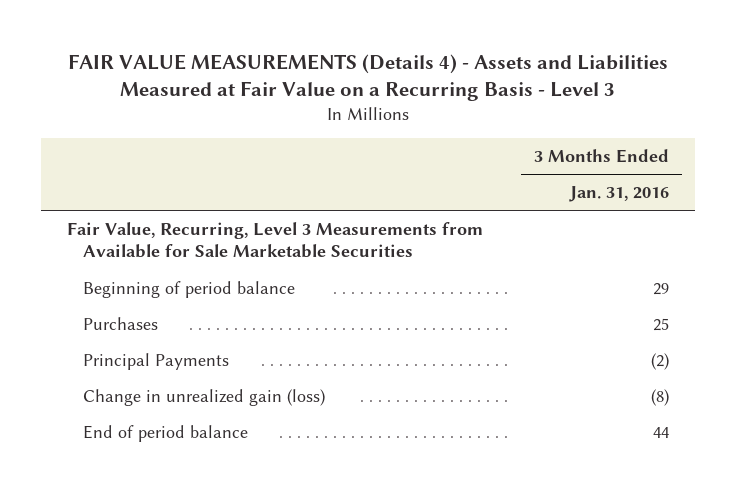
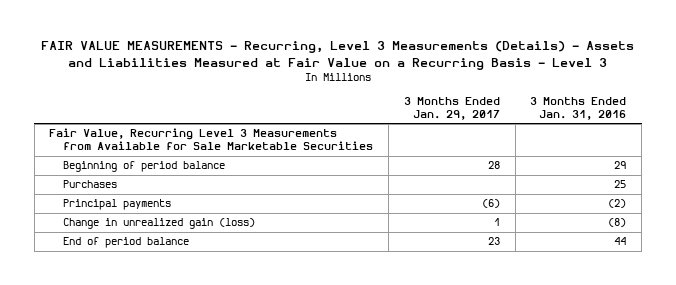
[67,53,668,102] FAIR VALUE MEASUREMENTS (Details 4) - Assets and Liabilities Measured at Fair Value on a Recurring Basis - Level 3 -> [40,41,634,70] FAIR VALUE MEASUREMENTS - Recurring, Level 3 Measurements (Details) - Assets and Liabilities Measured at Fair Value on a Recurring Basis - Level 3
none -> [403,96,500,120] 3 Months Ended Jan. 29, 2017
[66,221,483,259] Fair Value, Recurring, Level 3 Measurements from Available for Sale Marketable Securities -> [49,128,374,151] Fair Value, Recurring Level 3 Measurements from Available for Sale Marketable Securities
[83,352,230,370] Principal Payments -> [63,199,172,211] Principal payments

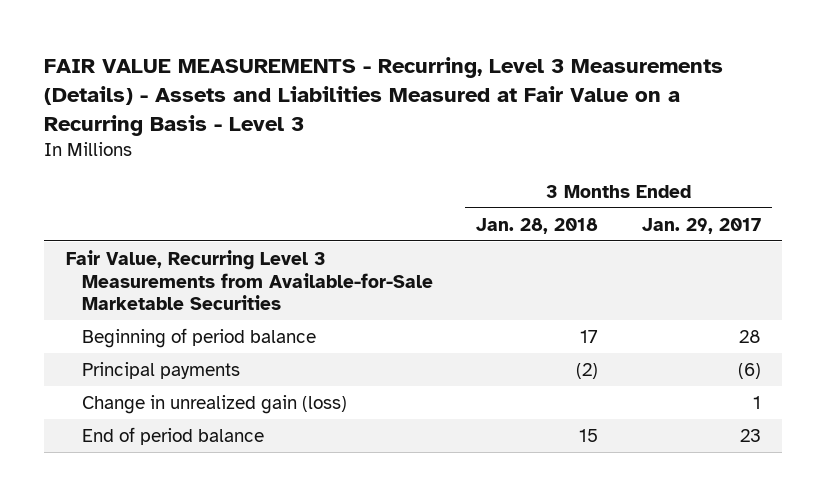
[530,96,627,120] 3 Months Ended Jan. 31, 2016 -> none
none -> [476,217,599,234] Jan. 28, 2018
[49,128,374,151] Fair Value, Recurring Level 3 Measurements from Available for Sale Marketable Securities -> [65,249,433,311] Fair Value, Recurring Level 3 Measurements from Available-for-Sale Marketable Securities
[63,180,118,189] Purchases -> none

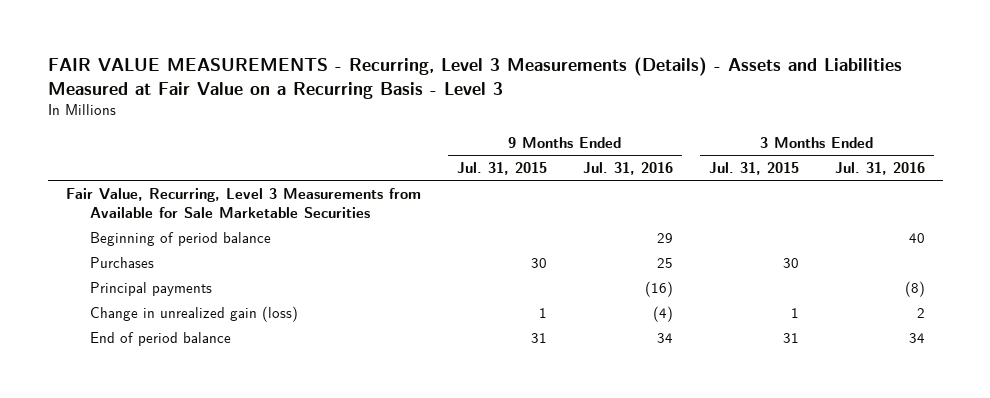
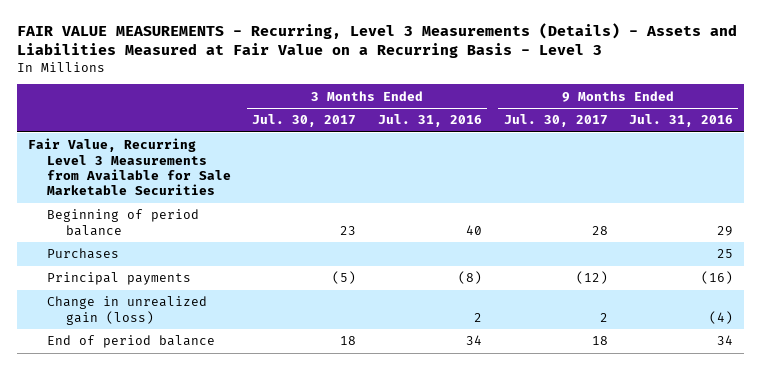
[456,162,547,176] Jul. 31, 2015 -> none
[708,162,799,176] Jul. 31, 2015 -> none
none -> [252,114,357,128] Jul. 30, 2017
none -> [503,114,608,128] Jul. 30, 2017
[65,187,421,218] Fair Value, Recurring, Level 3 Measurements from Available for Sale Marketable Securities -> [27,138,231,196] Fair Value, Recurring Level 3 Measurements from Available for Sale Marketable Securities

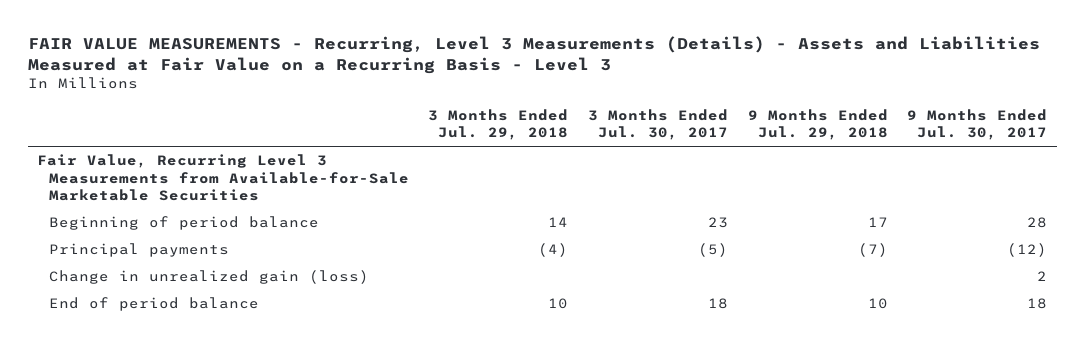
[378,114,483,128] Jul. 31, 2016 -> none
[629,114,734,128] Jul. 31, 2016 -> none
none -> [428,108,569,141] 3 Months Ended Jul. 29, 2018
none -> [747,108,888,141] 9 Months Ended Jul. 29, 2018
[27,138,231,196] Fair Value, Recurring Level 3 Measurements from Available for Sale Marketable Securities -> [37,154,409,202] Fair Value, Recurring Level 3 Measurements from Available-for-Sale Marketable Securities
[46,248,119,260] Purchases -> none

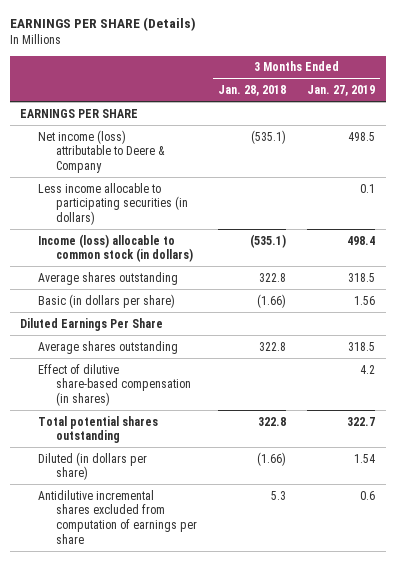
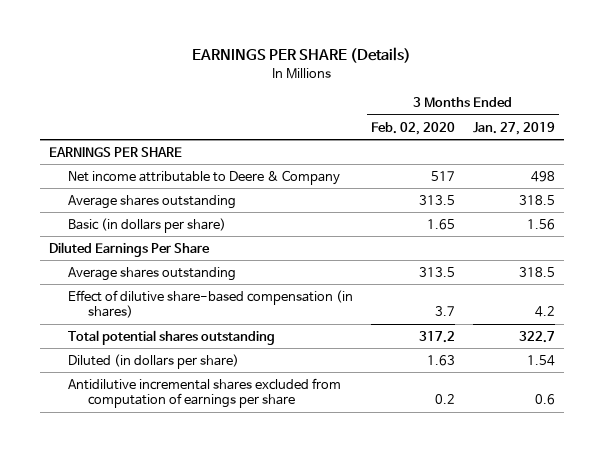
[218,85,287,97] Jan. 28, 2018 -> none
none -> [371,121,456,135] Feb. 02, 2020
[38,182,189,225] Less income allocable to participating securities (in dollars) -> none
[38,233,194,263] Income (loss) allocable to common stock (in dollars) -> none
[38,129,166,173] Net income (loss) attributable to Deere & Company -> [68,169,341,185] Net income attributable to Deere & Company
[348,131,376,141] 498.5 -> [530,170,555,182] 498

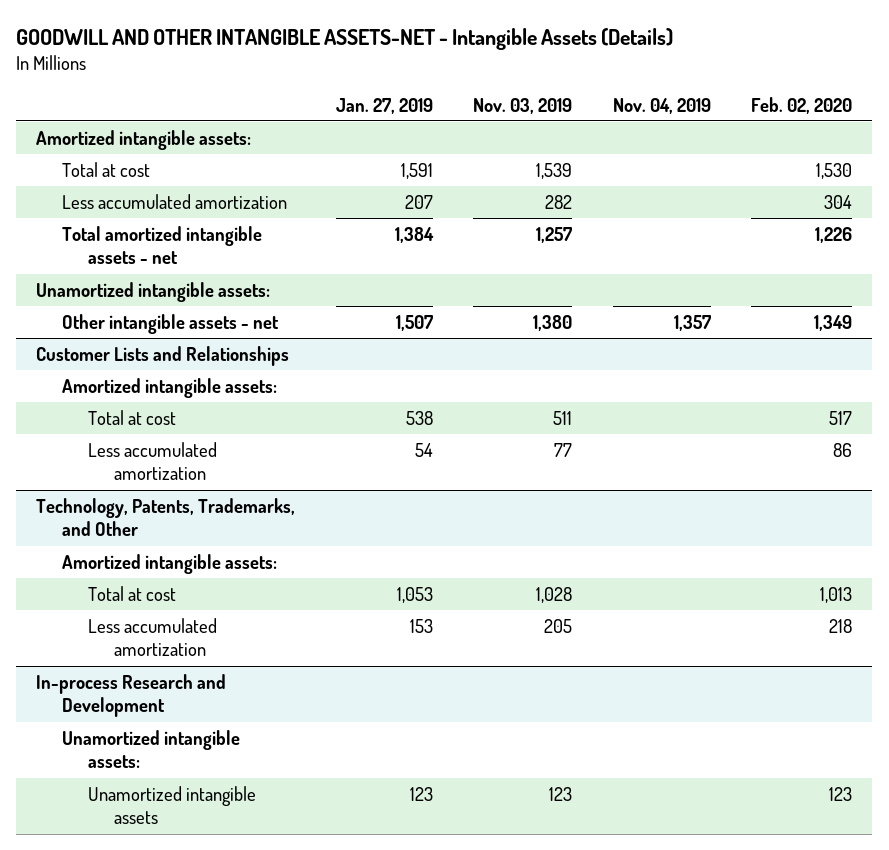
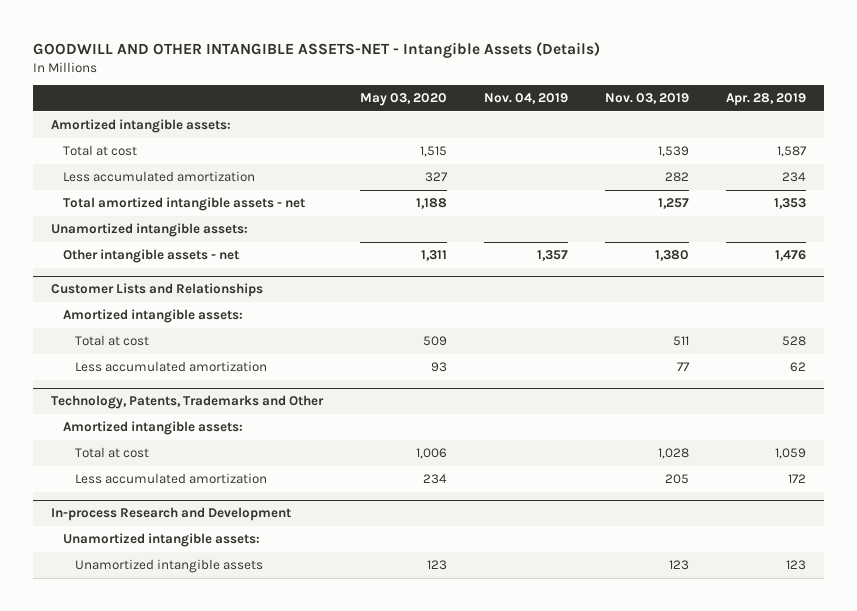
[335,97,433,114] Jan. 27, 2019 -> none
[751,96,853,114] Feb. 02, 2020 -> none
none -> [360,92,448,106] May 03, 2020
none -> [725,92,806,106] Apr. 28, 2019
[36,497,296,537] Technology, Patents, Trademarks, and Other -> [51,395,325,410] Technology, Patents, Trademarks and Other

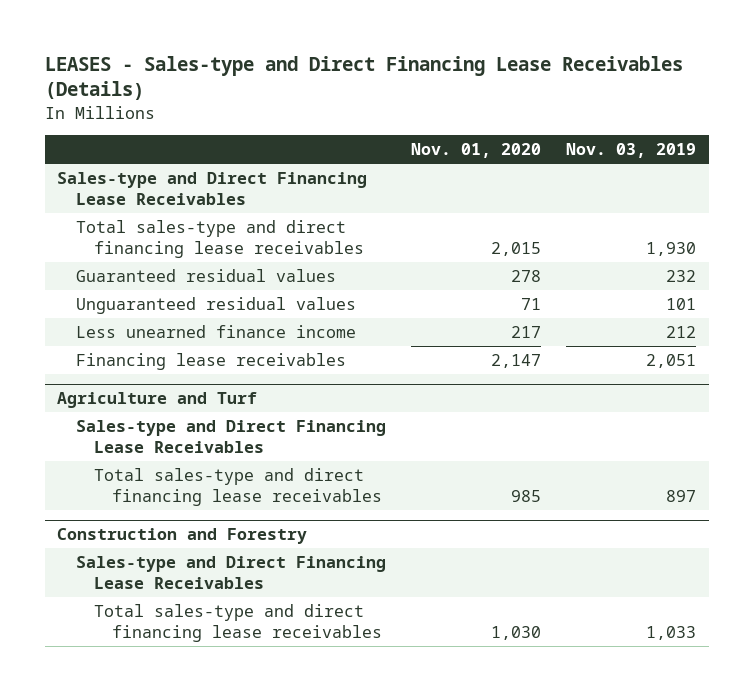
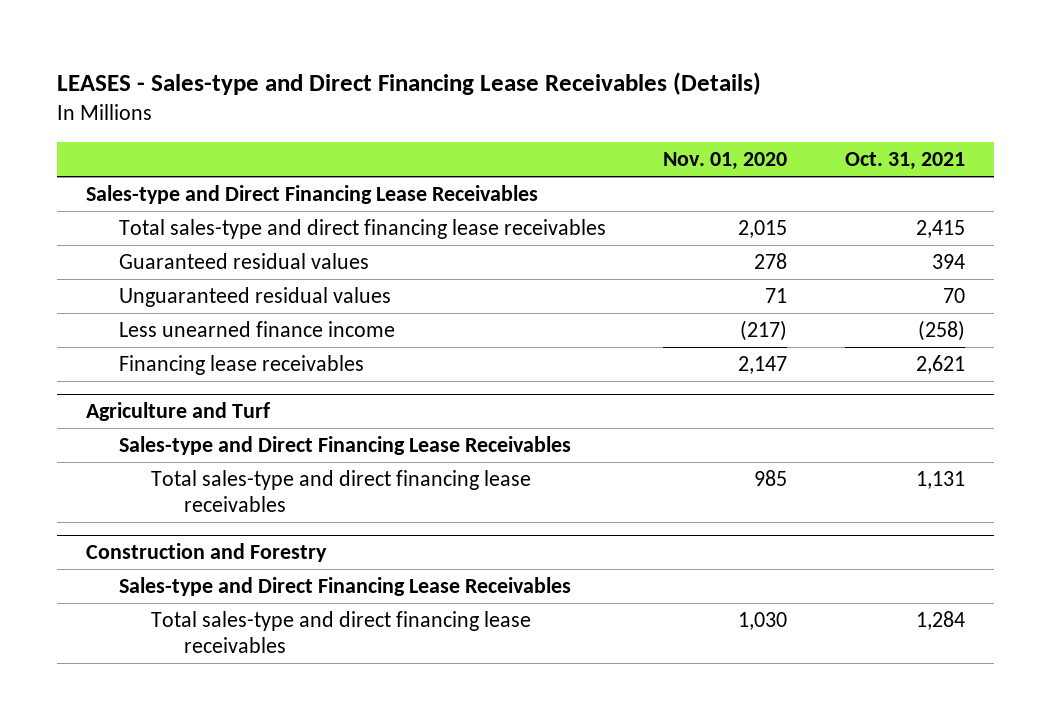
[566,143,697,159] Nov. 03, 2019 -> none
none -> [845,152,966,171] Oct. 31, 2021
[510,326,541,339] 217 -> [740,320,788,342] (217)

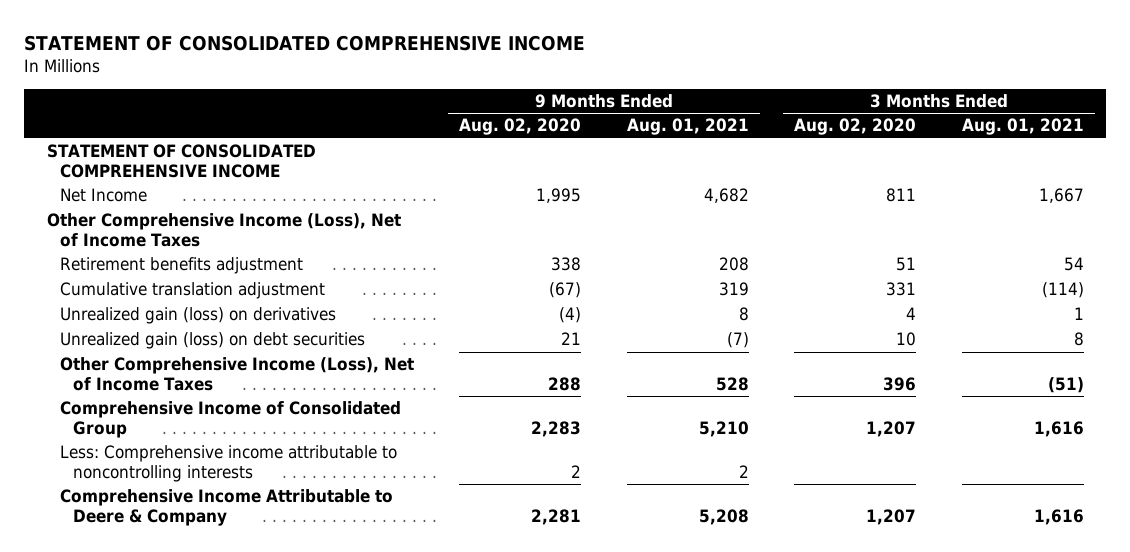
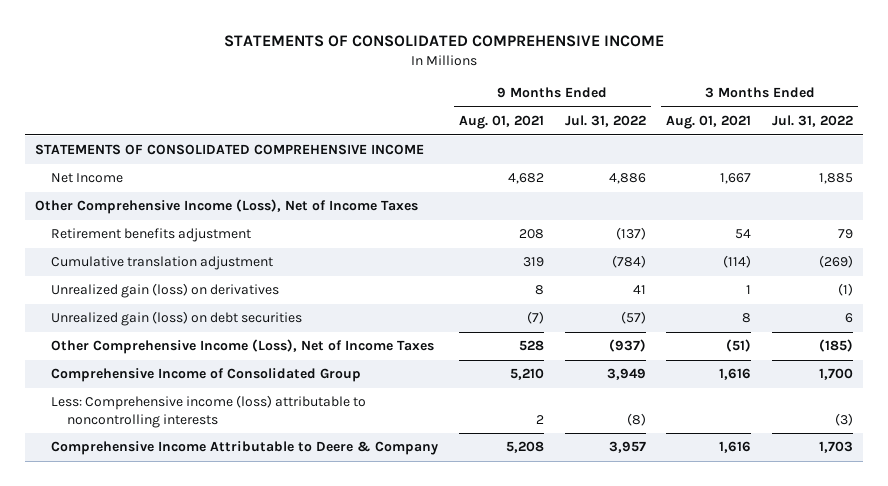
[23,34,585,51] STATEMENT OF CONSOLIDATED COMPREHENSIVE INCOME -> [224,35,665,48] STATEMENTS OF CONSOLIDATED COMPREHENSIVE INCOME
[459,118,582,136] Aug. 02, 2020 -> none
[794,118,917,136] Aug. 02, 2020 -> none
none -> [564,114,646,127] Jul. 31, 2022
none -> [772,114,854,127] Jul. 31, 2022
[46,144,316,178] STATEMENT OF CONSOLIDATED COMPREHENSIVE INCOME -> [35,144,425,156] STATEMENTS OF CONSOLIDATED COMPREHENSIVE INCOME
[59,445,397,482] Less: Comprehensive income attributable to noncontrolling interests -> [51,395,367,428] Less: Comprehensive income (loss) attributable to noncontrolling interests

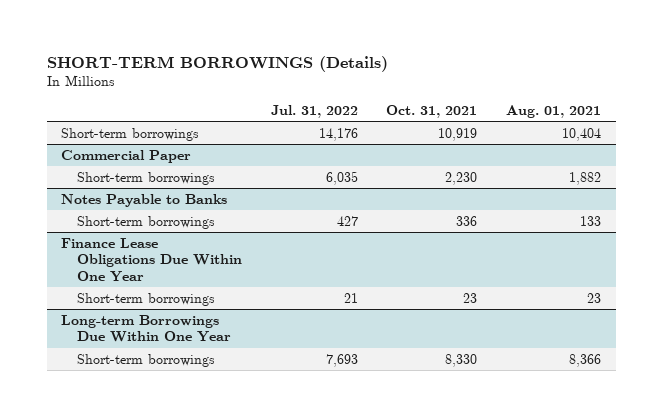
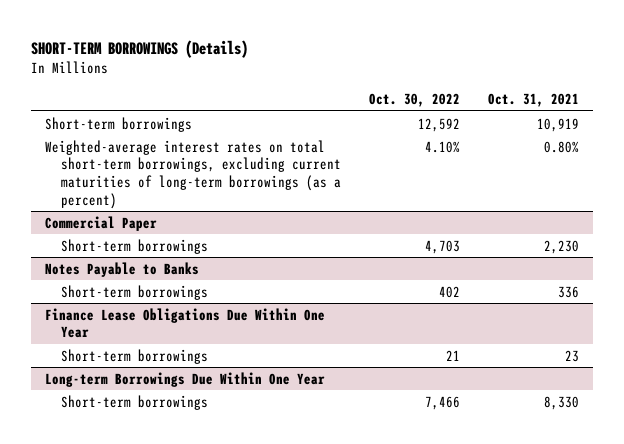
[270,105,358,119] Jul. 31, 2022 -> none
[506,105,602,119] Aug. 01, 2021 -> none
none -> [369,93,461,108] Oct. 30, 2022
none -> [45,139,342,209] Weighted-average interest rates on total short-term borrowings, excluding current maturities of long-term borrowings (as a percent)

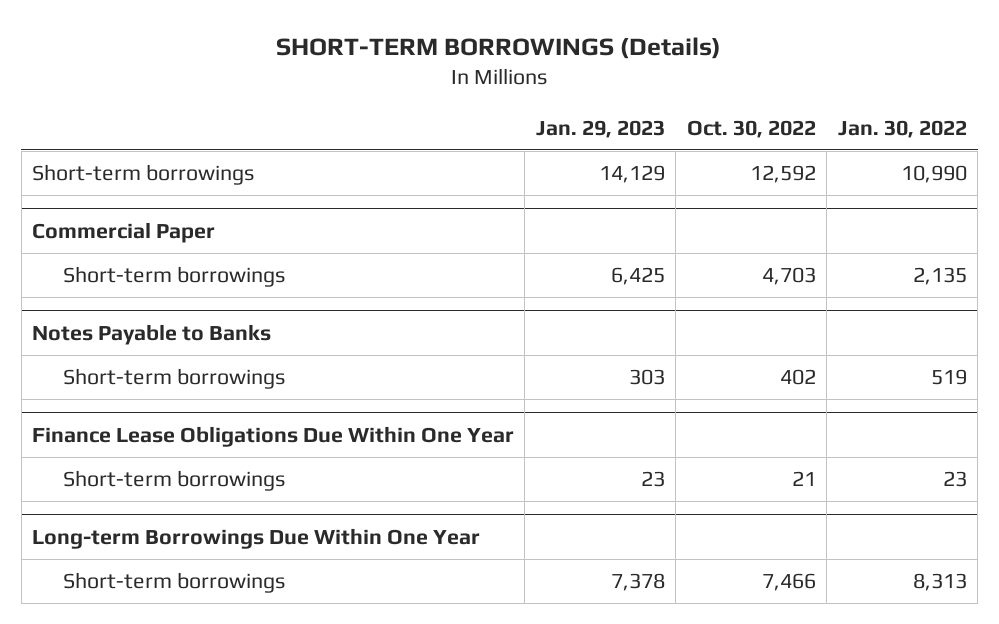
[488,93,580,108] Oct. 31, 2021 -> none
none -> [535,119,665,138] Jan. 29, 2023
none -> [837,119,967,138] Jan. 30, 2022
[45,139,342,209] Weighted-average interest rates on total short-term borrowings, excluding current maturities of long-term borrowings (as a percent) -> none

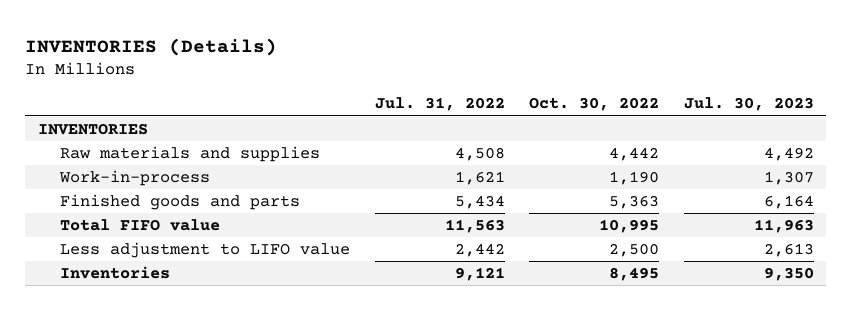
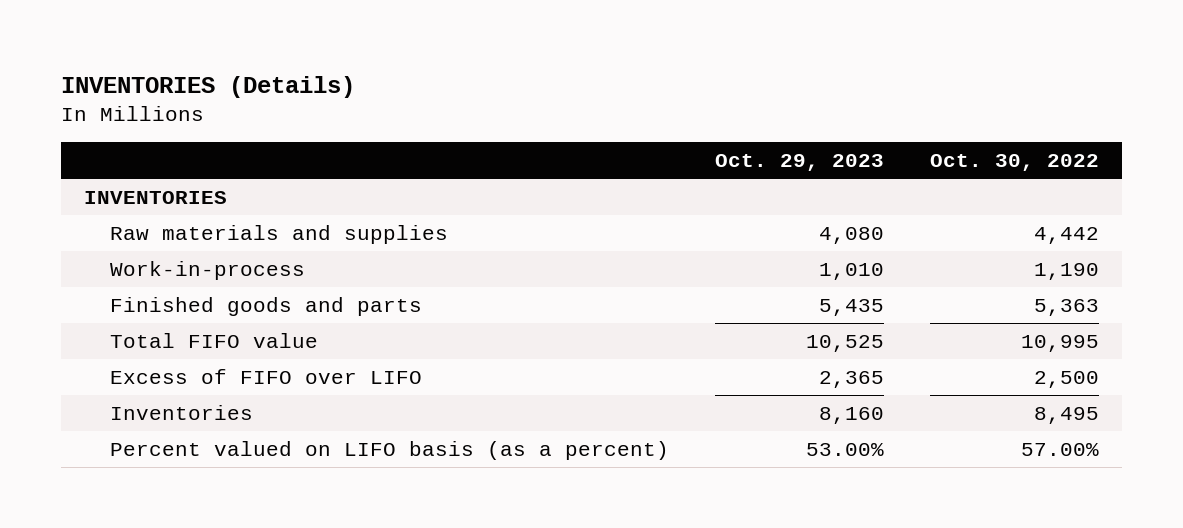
[374,97,505,112] Jul. 31, 2022 -> none
[683,97,814,112] Jul. 30, 2023 -> none
none -> [714,153,884,171] Oct. 29, 2023
[60,242,351,259] Less adjustment to LIFO value -> [109,368,422,384] Excess of FIFO over LIFO
none -> [109,440,669,460] Percent valued on LIFO basis (as a percent)

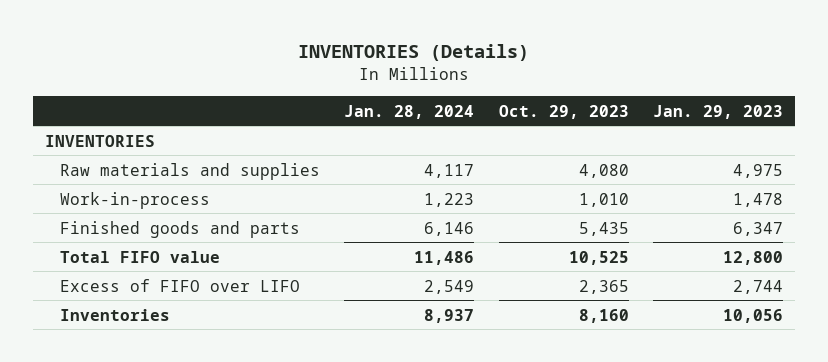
[929,153,1099,171] Oct. 30, 2022 -> none
none -> [344,104,475,119] Jan. 28, 2024
none -> [653,104,784,119] Jan. 29, 2023
[109,440,669,460] Percent valued on LIFO basis (as a percent) -> none

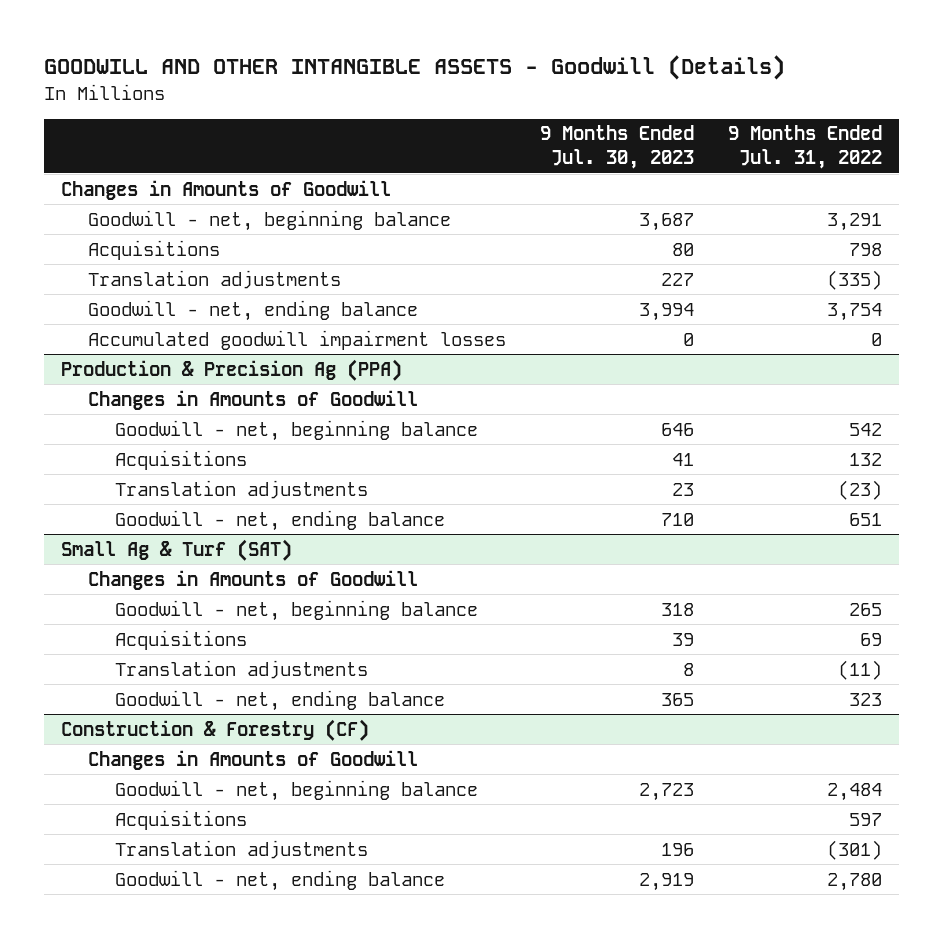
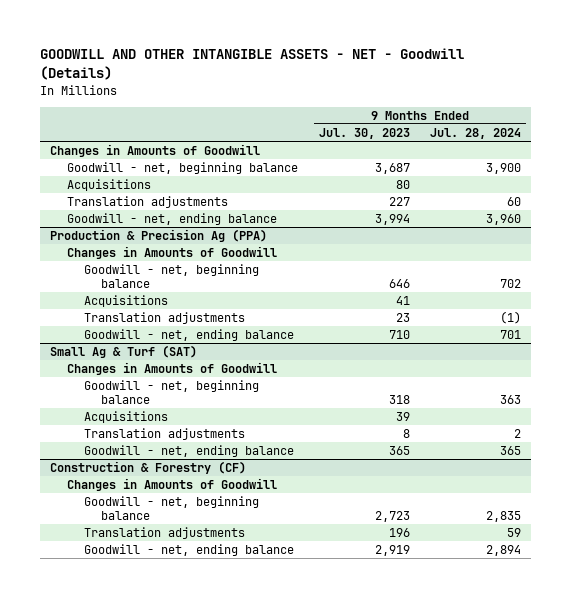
[44,54,786,80] GOODWILL AND OTHER INTANGIBLE ASSETS - Goodwill (Details) -> [40,48,465,81] GOODWILL AND OTHER INTANGIBLE ASSETS - NET - Goodwill (Details)
[727,125,882,170] 9 Months Ended Jul. 31, 2022 -> none
none -> [429,127,521,139] Jul. 28, 2024
[88,329,507,350] Accumulated goodwill impairment losses -> none
[115,809,248,830] Acquisitions -> none

